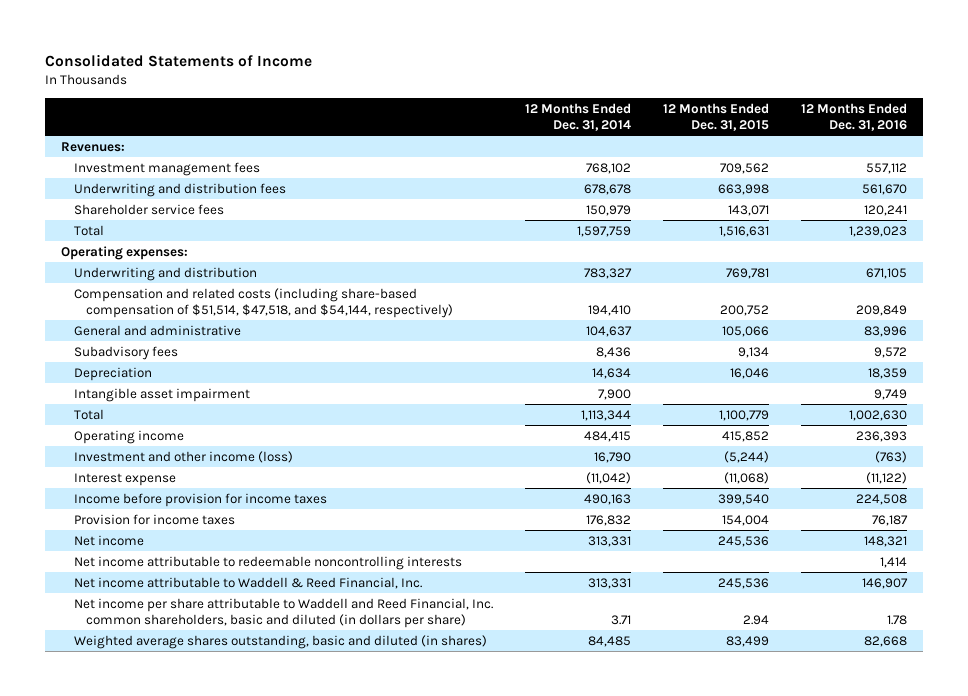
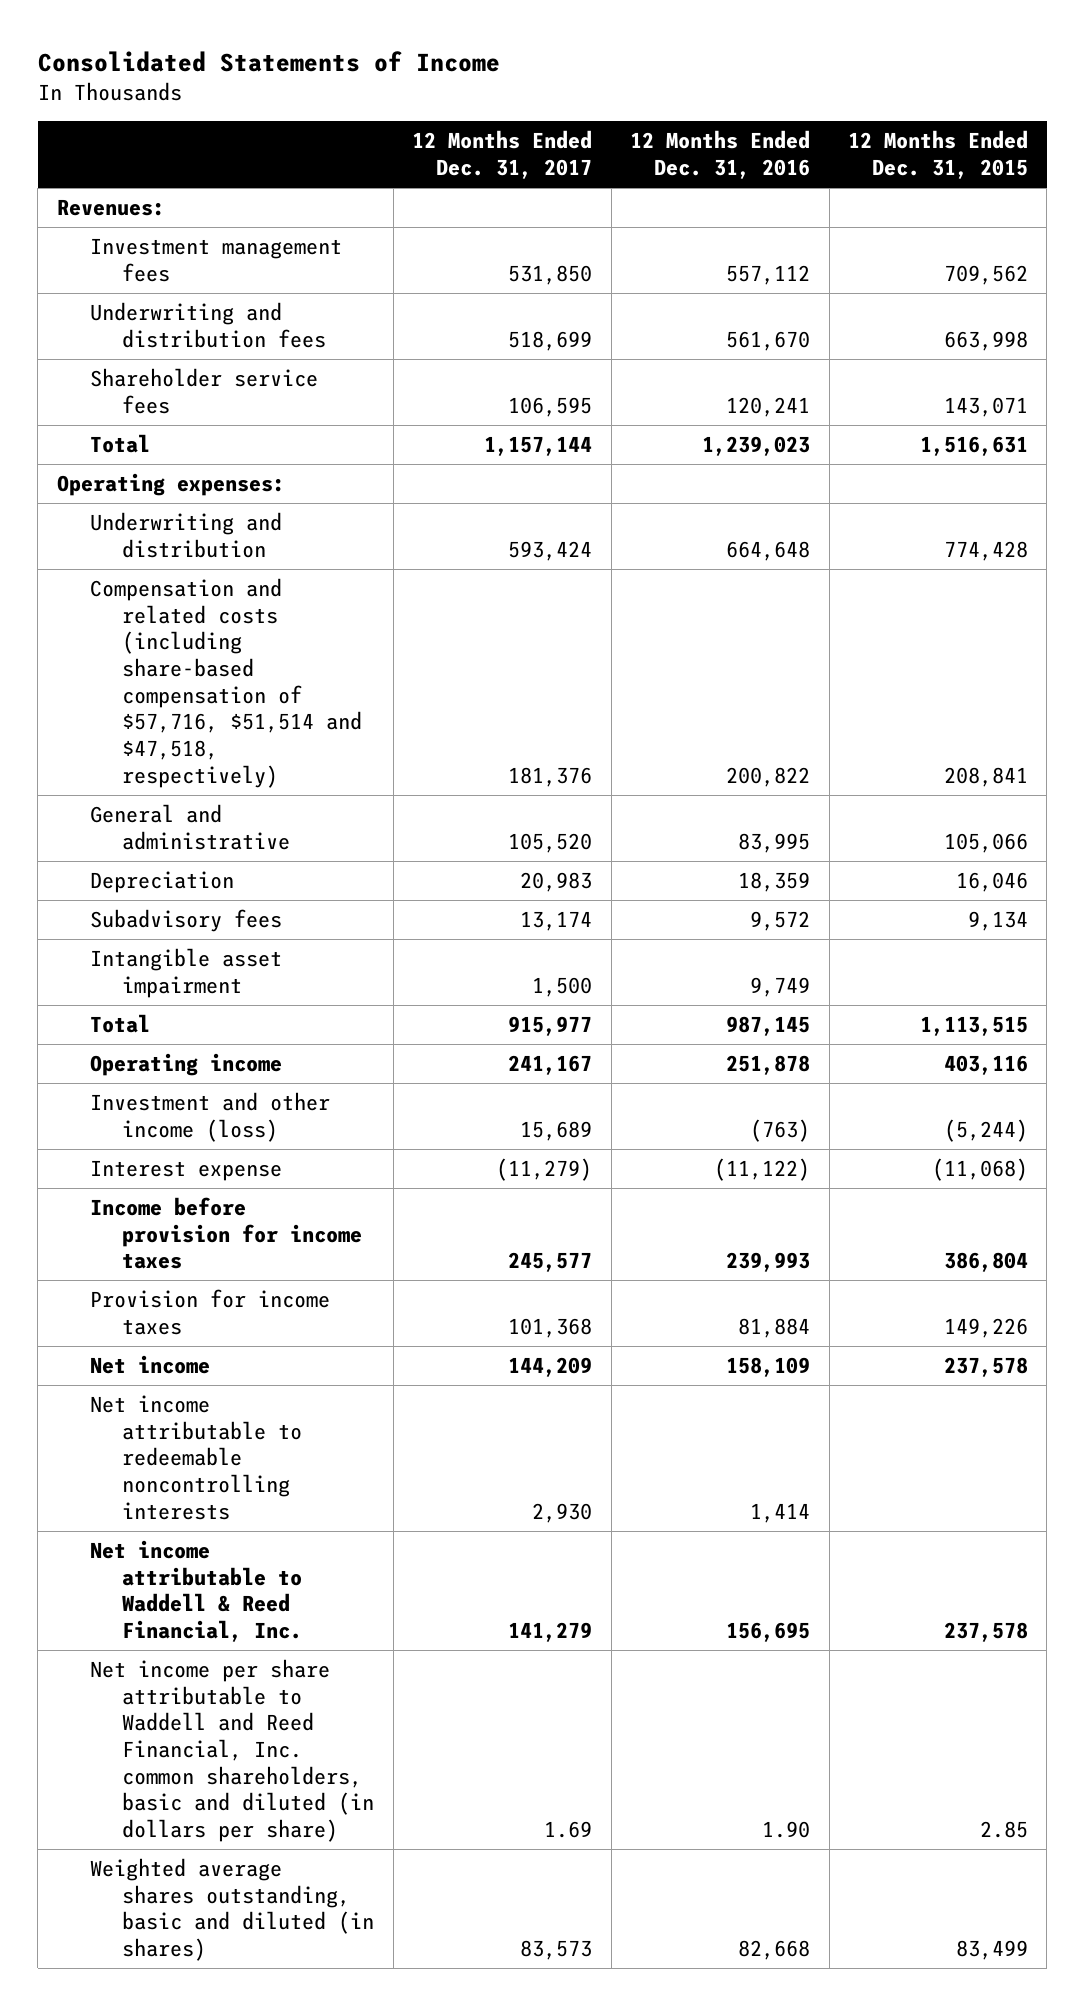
[524,102,631,131] 12 Months Ended Dec. 31, 2014 -> none
none -> [412,130,593,179] 12 Months Ended Dec. 31, 2017
[726,267,770,279] 769,781 -> [943,540,1028,561] 774,428
[866,267,908,279] 671,105 -> [726,540,811,561] 664,648
[73,287,454,318] Compensation and related costs (including share-based compensation of $51,514, $47,518, and $54,144, respectively) -> [89,578,363,788] Compensation and related costs (including share-based compensation of $57,716, $51,514 and $47,518, respectively)
[720,304,770,316] 200,752 -> [943,766,1028,787] 208,841
[856,304,908,316] 209,849 -> [726,766,811,787] 200,822
[864,325,908,337] 83,996 -> [738,832,811,853] 83,995
[73,345,178,360] Subadvisory fees -> [89,909,282,933] Subadvisory fees
[719,409,770,421] 1,100,779 -> [919,1016,1028,1037] 1,113,515
[849,409,908,421] 1,002,630 -> [726,1016,811,1037] 987,145
[722,430,770,442] 415,852 -> [943,1055,1028,1076] 403,116
[856,430,908,442] 236,393 -> [726,1055,811,1076] 251,878
[718,493,770,505] 399,540 -> [943,1252,1028,1273] 386,804
[856,493,908,505] 224,508 -> [726,1252,811,1273] 239,993
[722,514,770,526] 154,004 -> [943,1317,1028,1338] 149,226
[872,514,909,526] 76,187 -> [738,1317,811,1338] 81,884
[718,535,770,547] 245,536 -> [943,1357,1028,1378] 237,578
[864,535,908,547] 148,321 -> [726,1357,811,1378] 158,109
[718,577,770,589] 245,536 -> [943,1621,1028,1642] 237,578
[862,577,909,589] 146,907 -> [726,1621,811,1642] 156,695
[743,614,770,625] 2.94 -> [979,1820,1028,1838] 2.85
[887,614,908,625] 1.78 -> [762,1820,811,1838] 1.90

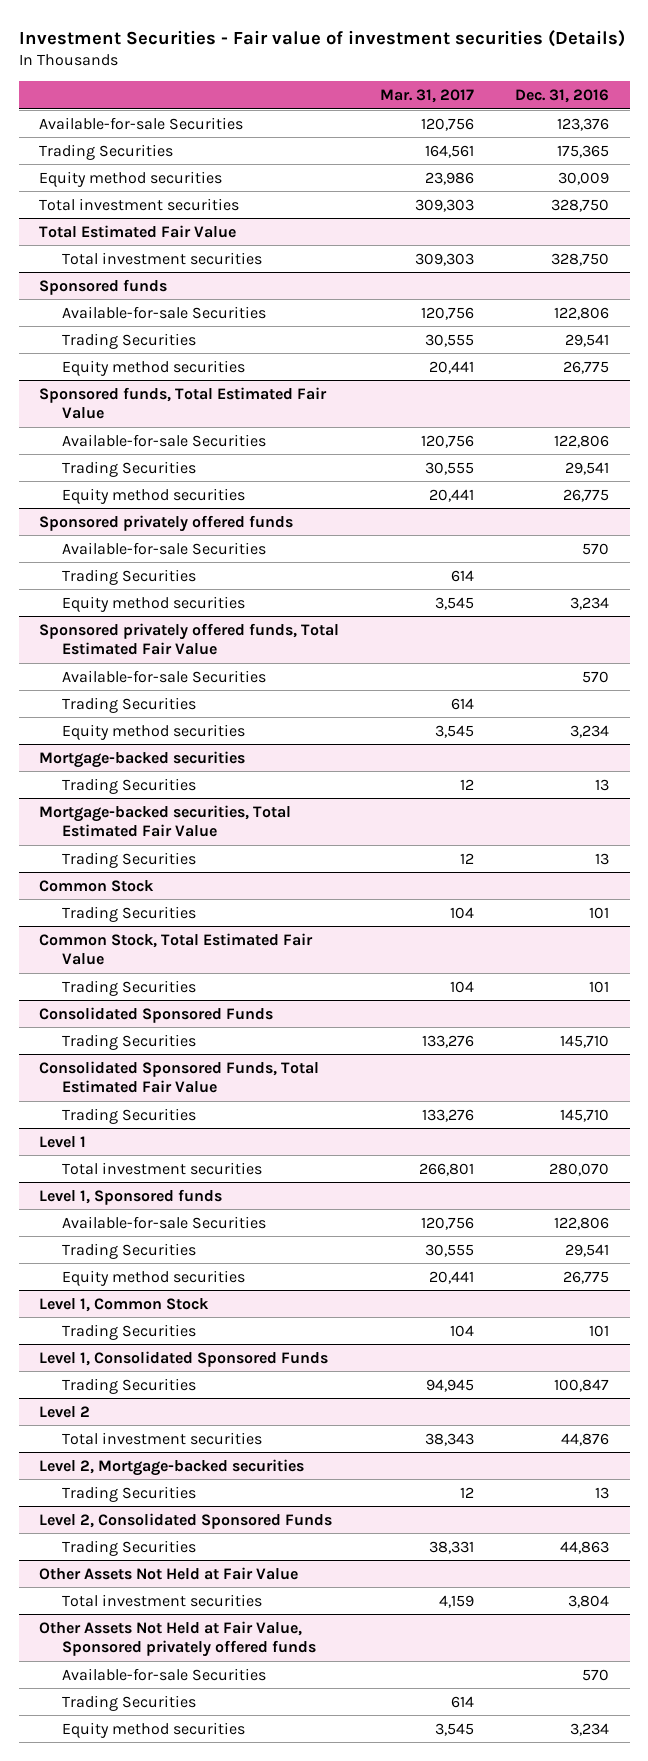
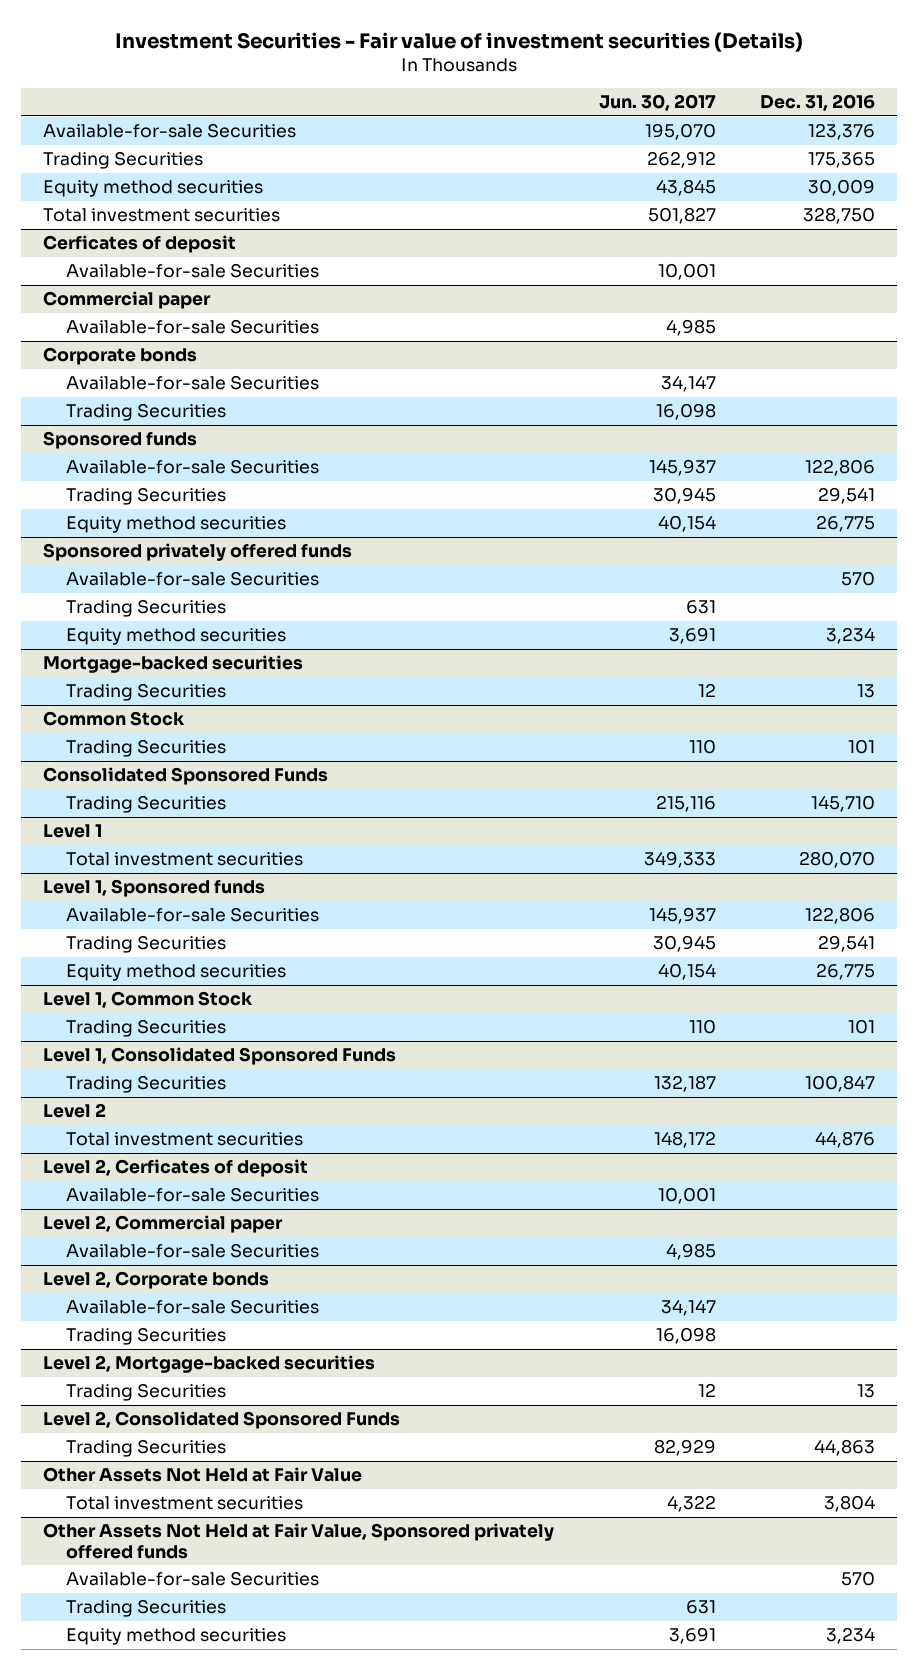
[380,89,475,104] Mar. 31, 2017 -> none
none -> [598,94,716,112] Jun. 30, 2017
[39,224,237,238] Total Estimated Fair Value -> none
[62,251,263,265] Total investment securities -> none
none -> [42,235,236,254] Cerficates of deposit
none -> [65,263,319,279] Available-for-sale Securities
none -> [42,291,211,310] Commercial paper
none -> [65,319,319,335] Available-for-sale Securities
none -> [42,347,197,366] Corporate bonds
none -> [65,375,319,391] Available-for-sale Securities
none -> [65,403,226,422] Trading Securities
[39,386,328,420] Sponsored funds, Total Estimated Fair Value -> none
[62,433,267,447] Available-for-sale Securities -> none
[62,460,197,477] Trading Securities -> none
[62,487,246,504] Equity method securities -> none
[39,622,340,656] Sponsored privately offered funds, Total Estimated Fair Value -> none
[62,669,267,683] Available-for-sale Securities -> none
[62,696,197,713] Trading Securities -> none
[62,723,246,740] Equity method securities -> none
[39,804,292,838] Mortgage-backed securities, Total Estimated Fair Value -> none
[62,851,197,868] Trading Securities -> none
[39,932,314,966] Common Stock, Total Estimated Fair Value -> none
[62,979,197,996] Trading Securities -> none
[39,1060,320,1094] Consolidated Sponsored Funds, Total Estimated Fair Value -> none
[62,1107,197,1124] Trading Securities -> none
none -> [42,1159,308,1178] Level 2, Cerficates of deposit
none -> [65,1187,319,1203] Available-for-sale Securities
none -> [42,1215,283,1234] Level 2, Commercial paper
none -> [65,1243,319,1259] Available-for-sale Securities
none -> [42,1271,269,1290] Level 2, Corporate bonds
none -> [65,1299,319,1315] Available-for-sale Securities
none -> [65,1327,226,1346] Trading Securities

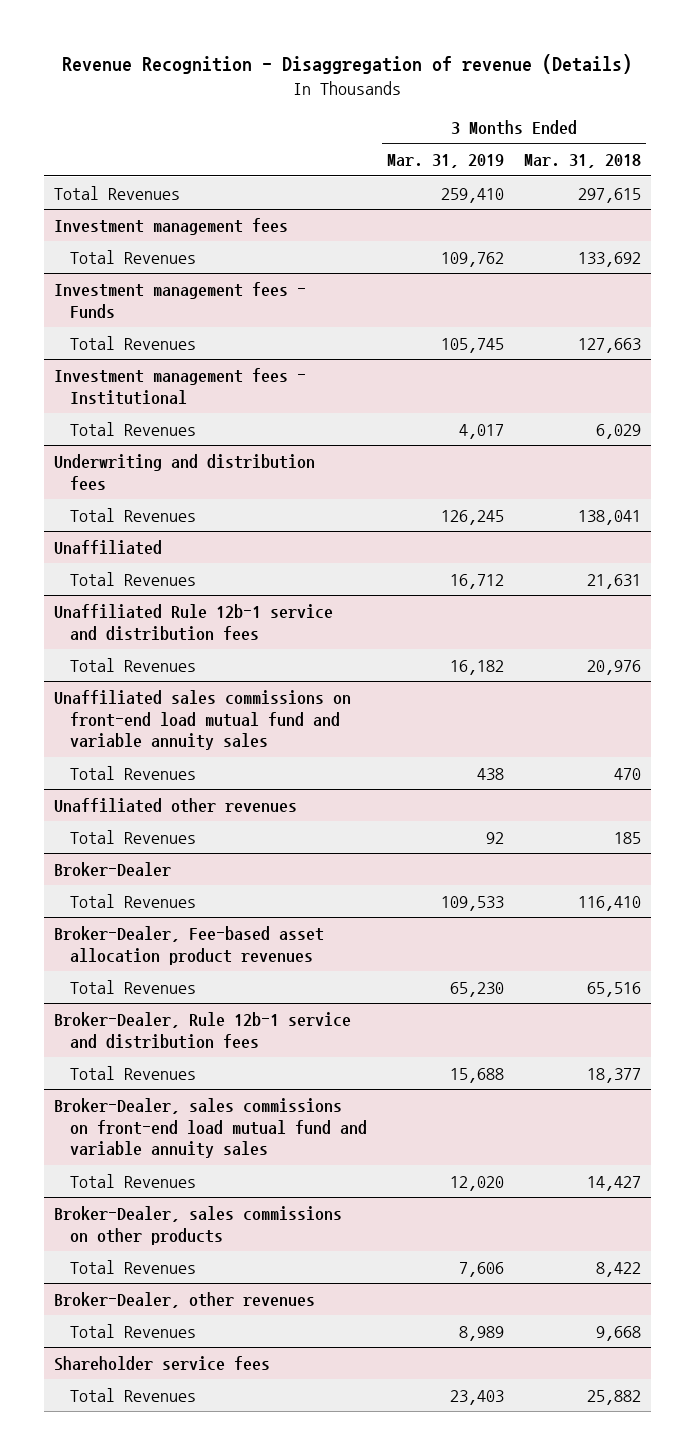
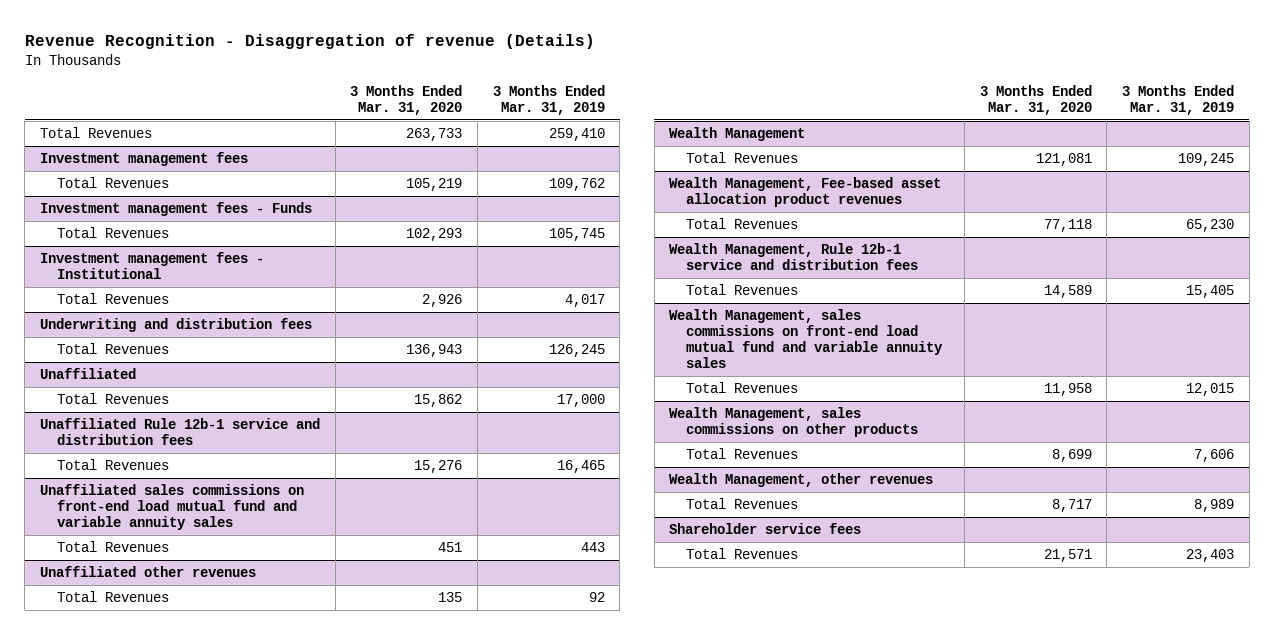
[524,154,642,169] Mar. 31, 2018 -> none
none -> [350,84,463,115] 3 Months Ended Mar. 31, 2020
[450,573,505,589] 16,712 -> [556,394,605,408] 17,000
[450,659,505,675] 16,182 -> [556,460,605,474] 16,465
[477,767,505,780] 438 -> [580,542,605,553] 443
[53,861,171,876] Broker-Dealer -> [669,127,806,142] Wealth Management
[441,895,505,911] 109,533 -> [1178,153,1235,167] 109,245
[53,925,324,965] Broker-Dealer, Fee-based asset allocation product revenues -> [669,177,942,208] Wealth Management, Fee-based asset allocation product revenues
[53,1011,351,1049] Broker-Dealer, Rule 12b-1 service and distribution fees -> [669,243,919,271] Wealth Management, Rule 12b-1 service and distribution fees
[450,1067,505,1083] 15,688 -> [1186,285,1235,299] 15,405
[53,1097,368,1159] Broker-Dealer, sales commissions on front-end load mutual fund and variable annuity sales -> [669,309,944,369] Wealth Management, sales commissions on front-end load mutual fund and variable annuity sales
[450,1175,505,1191] 12,020 -> [1186,383,1235,397] 12,015
[53,1205,342,1245] Broker-Dealer, sales commissions on other products -> [669,407,919,438] Wealth Management, sales commissions on other products
[53,1291,315,1308] Broker-Dealer, other revenues -> [669,473,934,488] Wealth Management, other revenues

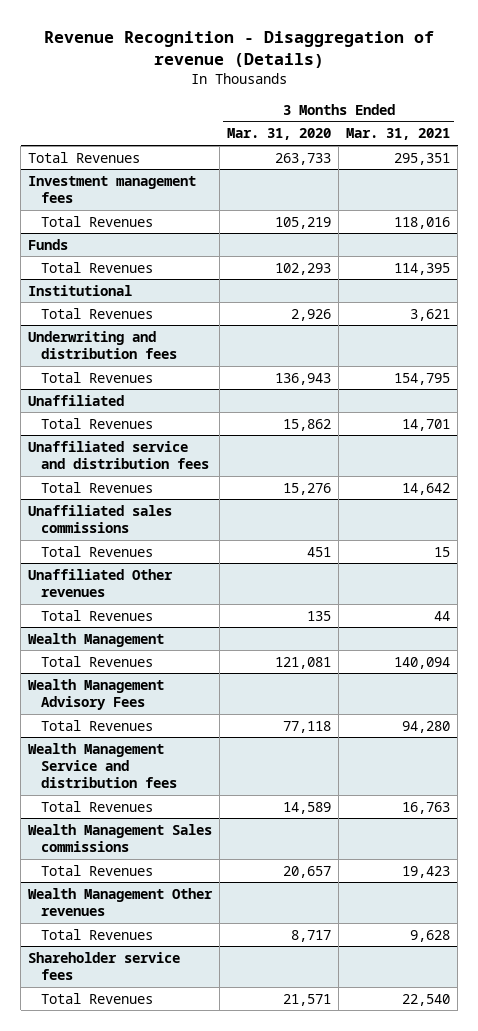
[492,84,605,115] 3 Months Ended Mar. 31, 2019 -> none
none -> [346,128,451,141] Mar. 31, 2021
[39,202,312,217] Investment management fees - Funds -> [28,238,69,250] Funds
[39,252,264,280] Investment management fees - Institutional -> [28,284,133,296] Institutional
[39,418,320,446] Unaffiliated Rule 12b-1 service and distribution fees -> [28,440,210,469] Unaffiliated service and distribution fees
[39,484,304,531] Unaffiliated sales commissions on front-end load mutual fund and variable annuity sales -> [28,504,173,533] Unaffiliated sales commissions
[39,566,256,578] Unaffiliated other revenues -> [28,568,174,597] Unaffiliated Other revenues
[669,177,942,208] Wealth Management, Fee-based asset allocation product revenues -> [28,678,165,710] Wealth Management Advisory Fees
[669,243,919,271] Wealth Management, Rule 12b-1 service and distribution fees -> [28,742,178,789] Wealth Management Service and distribution fees
[669,407,919,438] Wealth Management, sales commissions on other products -> none
[686,448,799,460] Total Revenues -> none
[669,309,944,369] Wealth Management, sales commissions on front-end load mutual fund and variable annuity sales -> [28,823,213,852] Wealth Management Sales commissions
[1043,383,1092,397] 11,958 -> [283,865,332,878] 20,657
[669,473,934,488] Wealth Management, other revenues -> [28,887,214,916] Wealth Management Other revenues

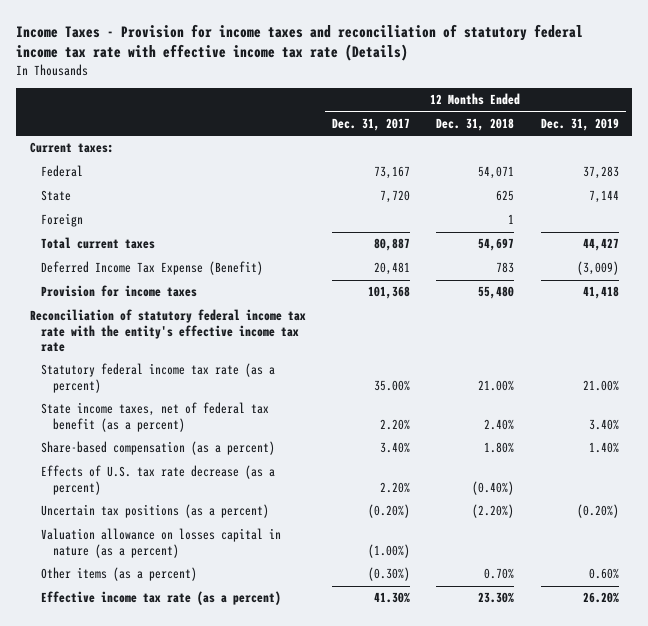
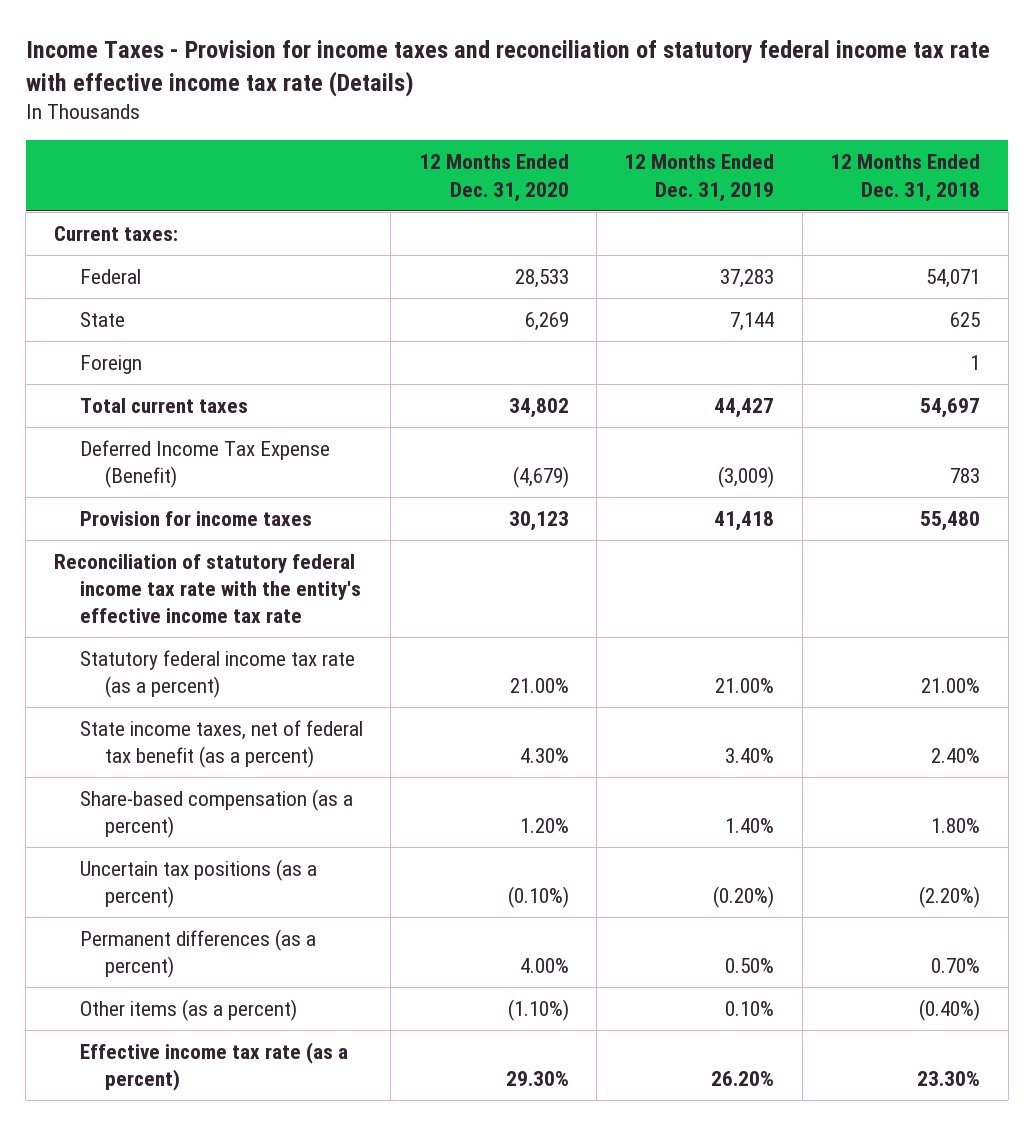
[331,117,410,131] Dec. 31, 2017 -> none
none -> [418,154,569,202] 12 Months Ended Dec. 31, 2020
[41,465,276,495] Effects of U.S. tax rate decrease (as a percent) -> none
[41,528,282,558] Valuation allowance on losses capital in nature (as a percent) -> none
none -> [79,928,316,979] Permanent differences (as a percent)
[484,568,515,580] 0.70% -> [919,998,981,1021] (0.40%)
[588,568,619,580] 0.60% -> [725,1000,775,1016] 0.10%

